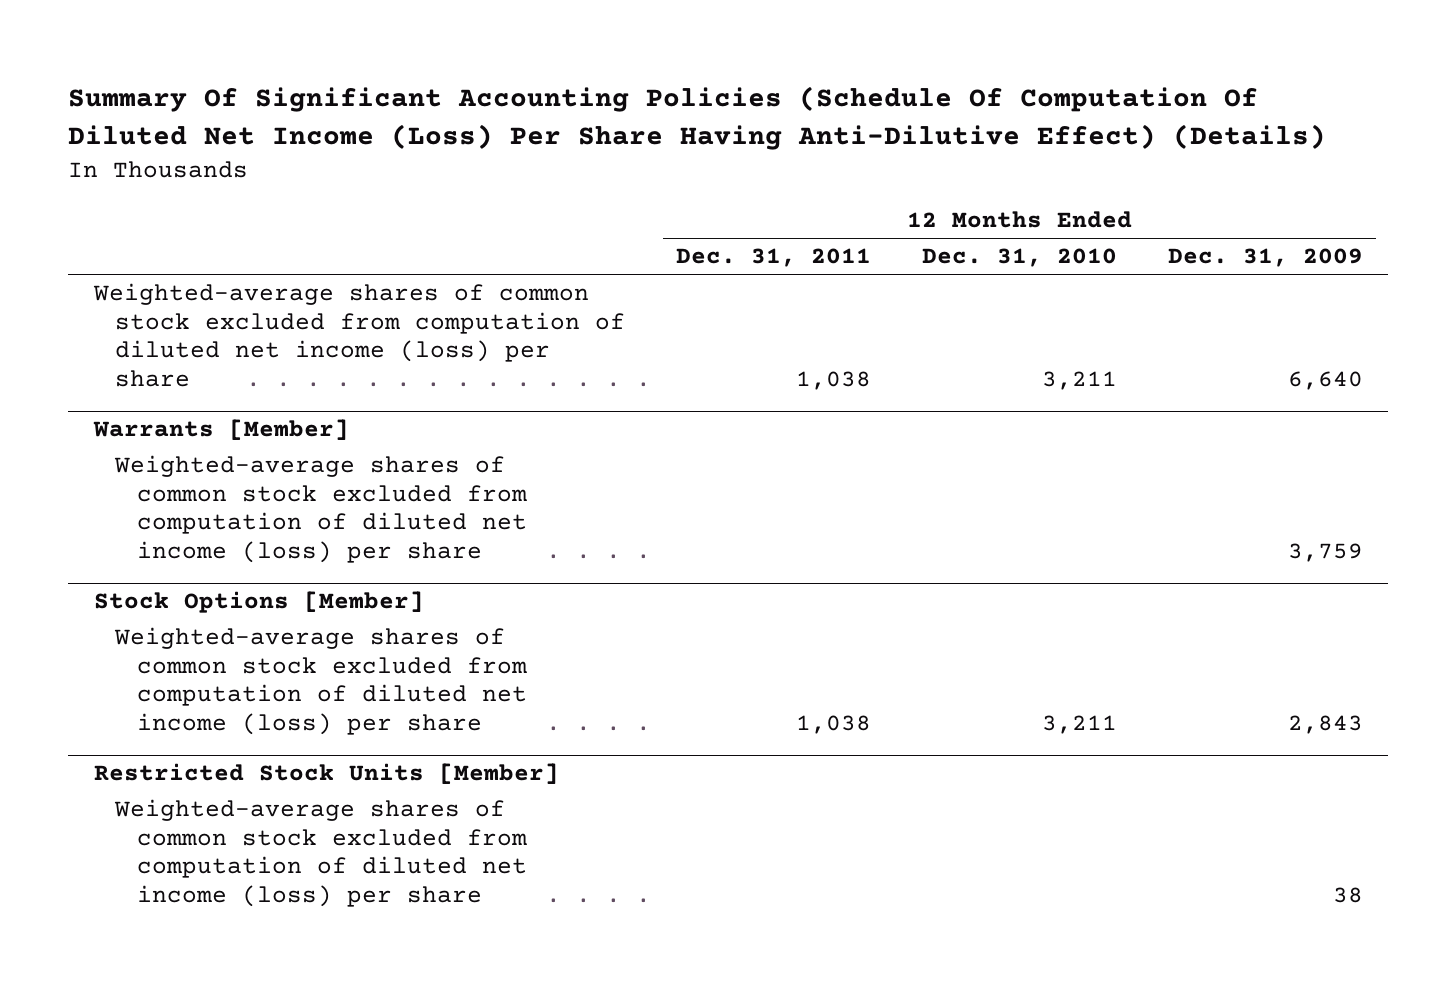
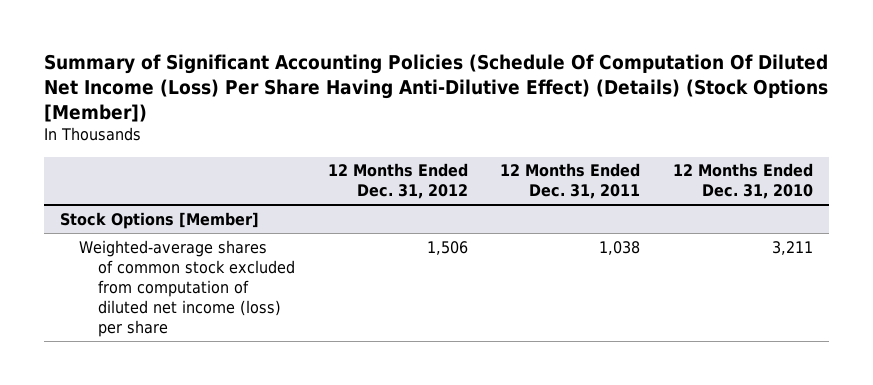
[68,86,1327,151] Summary Of Significant Accounting Policies (Schedule Of Computation Of Diluted Net Income (Loss) Per Share Having Anti-Dilutive Effect) (Details) -> [43,53,828,122] Summary of Significant Accounting Policies (Schedule Of Computation Of Diluted Net Income (Loss) Per Share Having Anti-Dilutive Effect) (Details) (Stock Options [Member])
[1167,248,1363,268] Dec. 31, 2009 -> none
none -> [327,163,468,200] 12 Months Ended Dec. 31, 2012
[92,283,626,387] Weighted-average shares of common stock excluded from computation of diluted net income (loss) per share -> none
[92,419,349,441] Warrants [Member] -> none
[114,455,528,563] Weighted-average shares of common stock excluded from computation of diluted net income (loss) per share -> none
[93,763,559,785] Restricted Stock Units [Member] -> none
[114,799,528,907] Weighted-average shares of common stock excluded from computation of diluted net income (loss) per share -> none

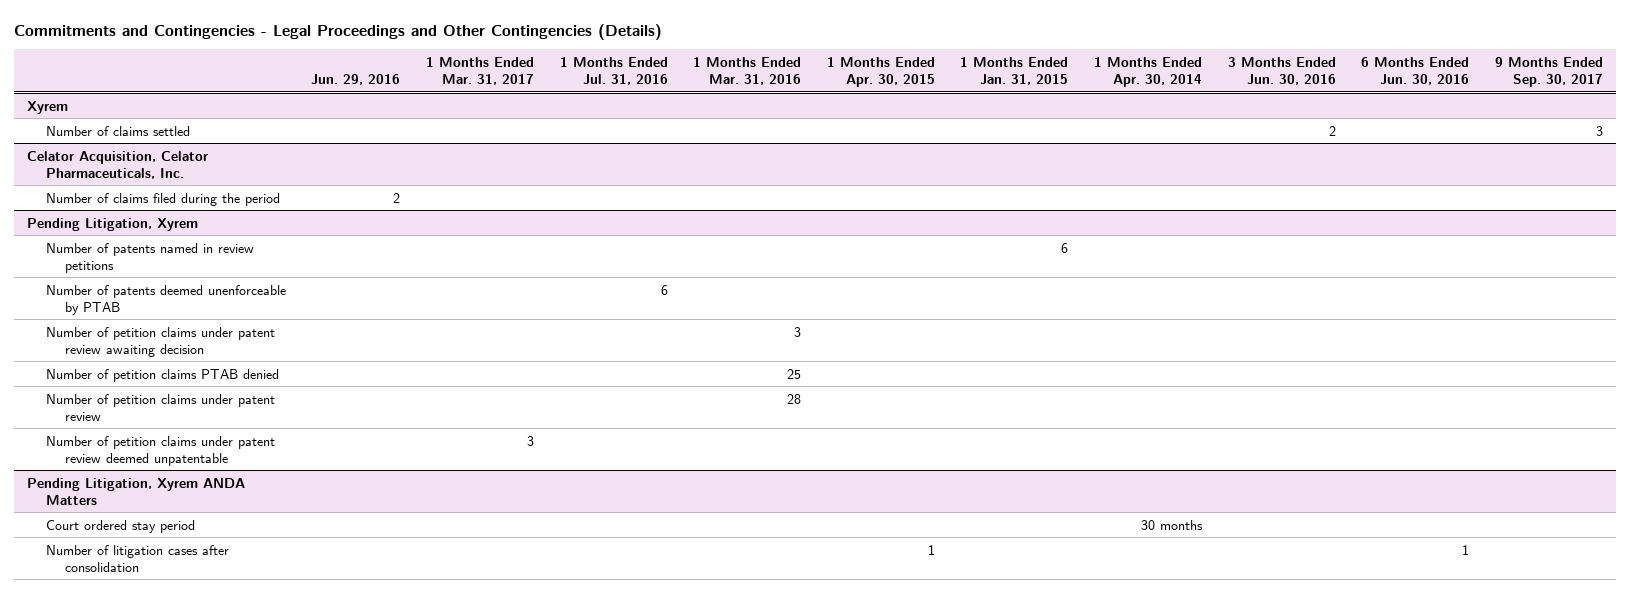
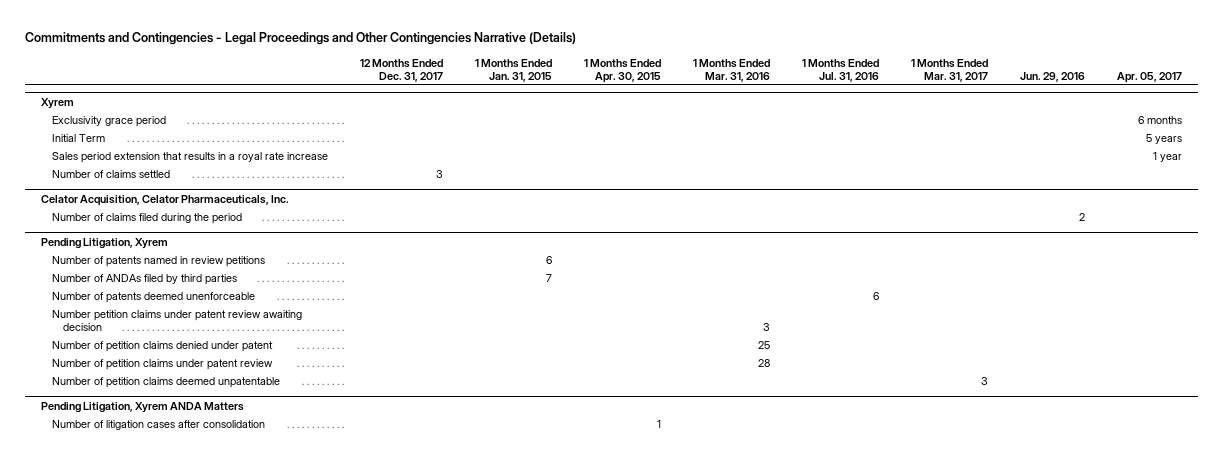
[14,23,663,40] Commitments and Contingencies - Legal Proceedings and Other Contingencies (Details) -> [25,32,577,46] Commitments and Contingencies - Legal Proceedings and Other Contingencies Narrative (Details)
[1094,57,1203,88] 1 Months Ended Apr. 30, 2014 -> none
[1227,57,1336,86] 3 Months Ended Jun. 30, 2016 -> none
[1361,57,1470,86] 6 Months Ended Jun. 30, 2016 -> none
[1494,57,1603,88] 9 Months Ended Sep. 30, 2017 -> none
none -> [360,58,444,82] 12 Months Ended Dec. 31, 2017
none -> [1116,71,1182,83] Apr. 05, 2017
none -> [52,116,167,128] Exclusivity grace period
none -> [52,134,106,143] Initial Term
none -> [52,152,329,164] Sales period extension that results in a royal rate increase
none -> [52,274,238,286] Number of ANDAs filed by third parties
[45,284,286,315] Number of patents deemed unenforceable by PTAB -> [52,292,256,304] Number of patents deemed unenforceable
[45,326,275,357] Number of petition claims under patent review awaiting decision -> [52,310,303,332] Number petition claims under patent review awaiting decision
[45,368,279,382] Number of petition claims PTAB denied -> [52,341,274,353] Number of petition claims denied under patent
[45,435,275,466] Number of petition claims under patent review deemed unpatentable -> [52,377,281,389] Number of petition claims deemed unpatentable
[45,519,195,533] Court ordered stay period -> none

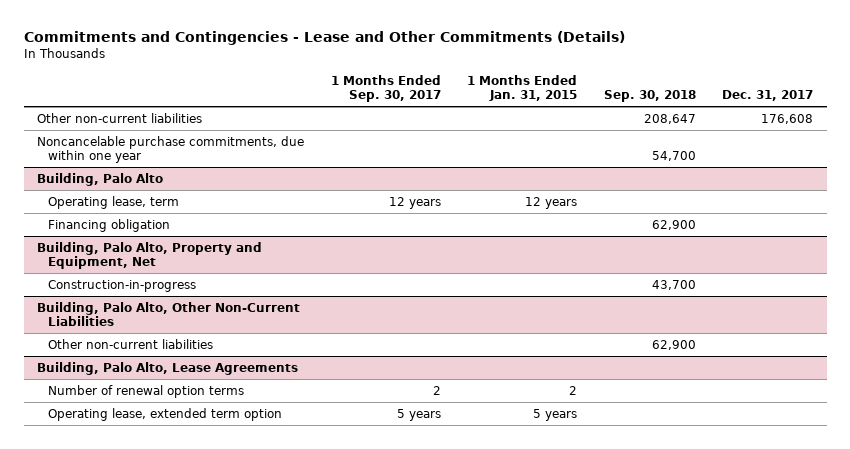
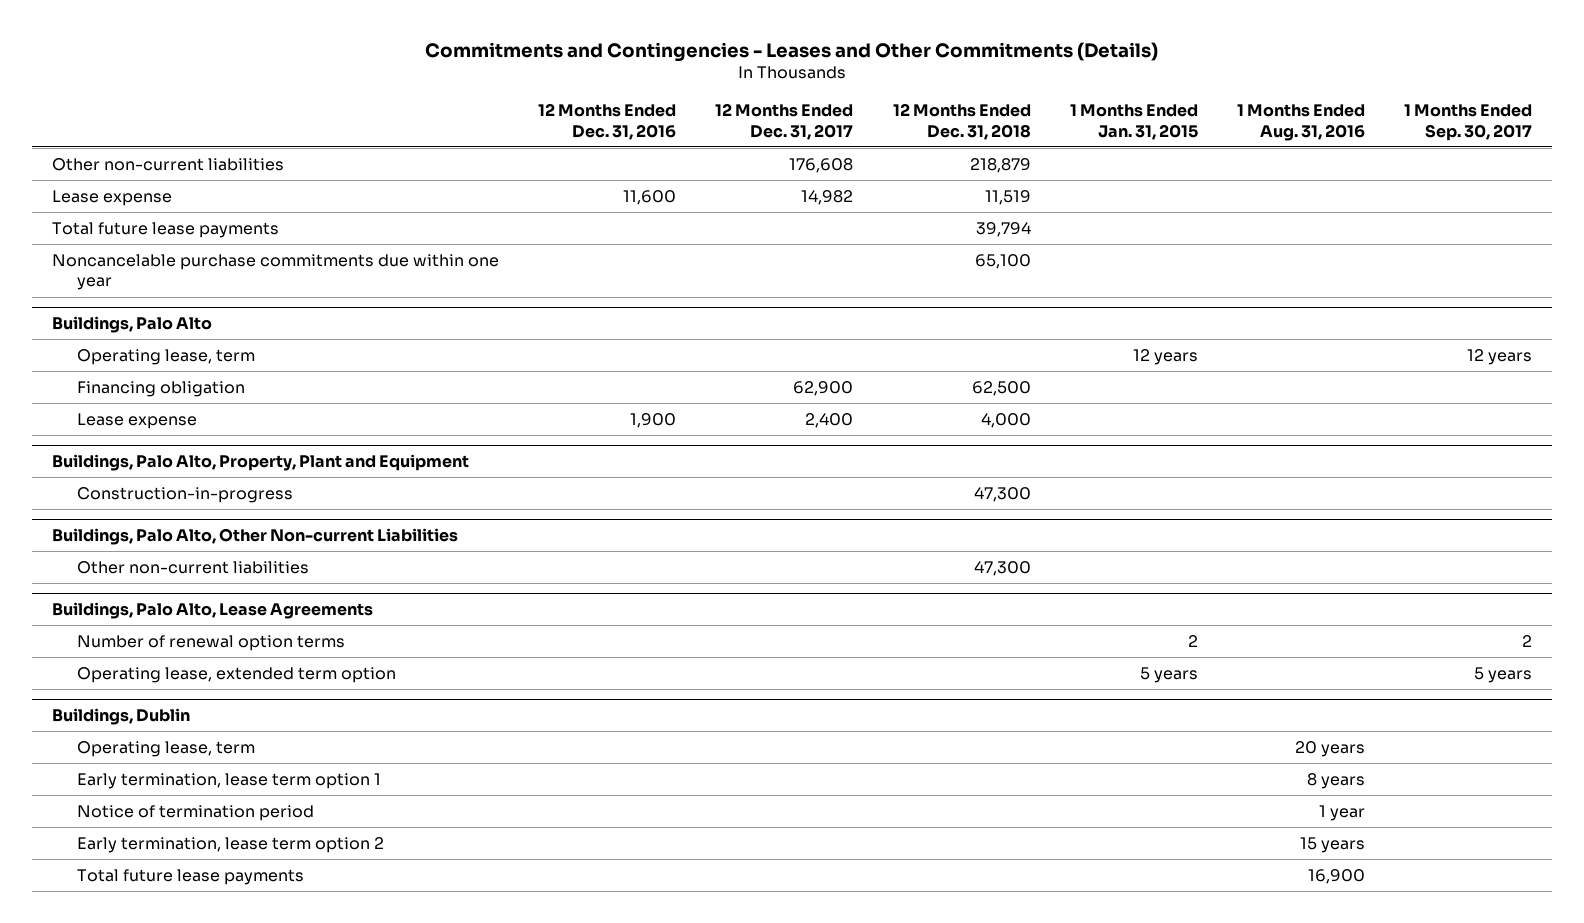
[23,30,625,45] Commitments and Contingencies - Lease and Other Commitments (Details) -> [425,41,1159,62] Commitments and Contingencies - Leases and Other Commitments (Details)
[603,89,696,102] Sep. 30, 2018 -> none
[722,89,814,101] Dec. 31, 2017 -> none
none -> [538,103,677,140] 12 Months Ended Dec. 31, 2016
none -> [715,103,854,140] 12 Months Ended Dec. 31, 2017
none -> [892,103,1031,140] 12 Months Ended Dec. 31, 2018
none -> [1237,104,1366,141] 1 Months Ended Aug. 31, 2016
none -> [51,189,172,206] Lease expense
none -> [51,221,279,238] Total future lease payments
[37,135,305,163] Noncancelable purchase commitments, due within one year -> [51,253,499,291] Noncancelable purchase commitments due within one year
[37,172,164,186] Building, Palo Alto -> [51,316,212,334] Buildings, Palo Alto
none -> [77,412,198,429] Lease expense
[37,241,263,269] Building, Palo Alto, Property and Equipment, Net -> [51,454,469,472] Buildings, Palo Alto, Property, Plant and Equipment
[37,301,301,326] Building, Palo Alto, Other Non-Current Liabilities -> [51,528,458,546] Buildings, Palo Alto, Other Non-current Liabilities
[37,361,299,375] Building, Palo Alto, Lease Agreements -> [51,602,373,620] Buildings, Palo Alto, Lease Agreements
none -> [51,708,190,726] Buildings, Dublin
none -> [77,740,256,757] Operating lease, term
none -> [77,772,382,789] Early termination, lease term option 1
none -> [77,804,315,821] Notice of termination period
none -> [77,836,385,853] Early termination, lease term option 2
none -> [77,868,305,885] Total future lease payments

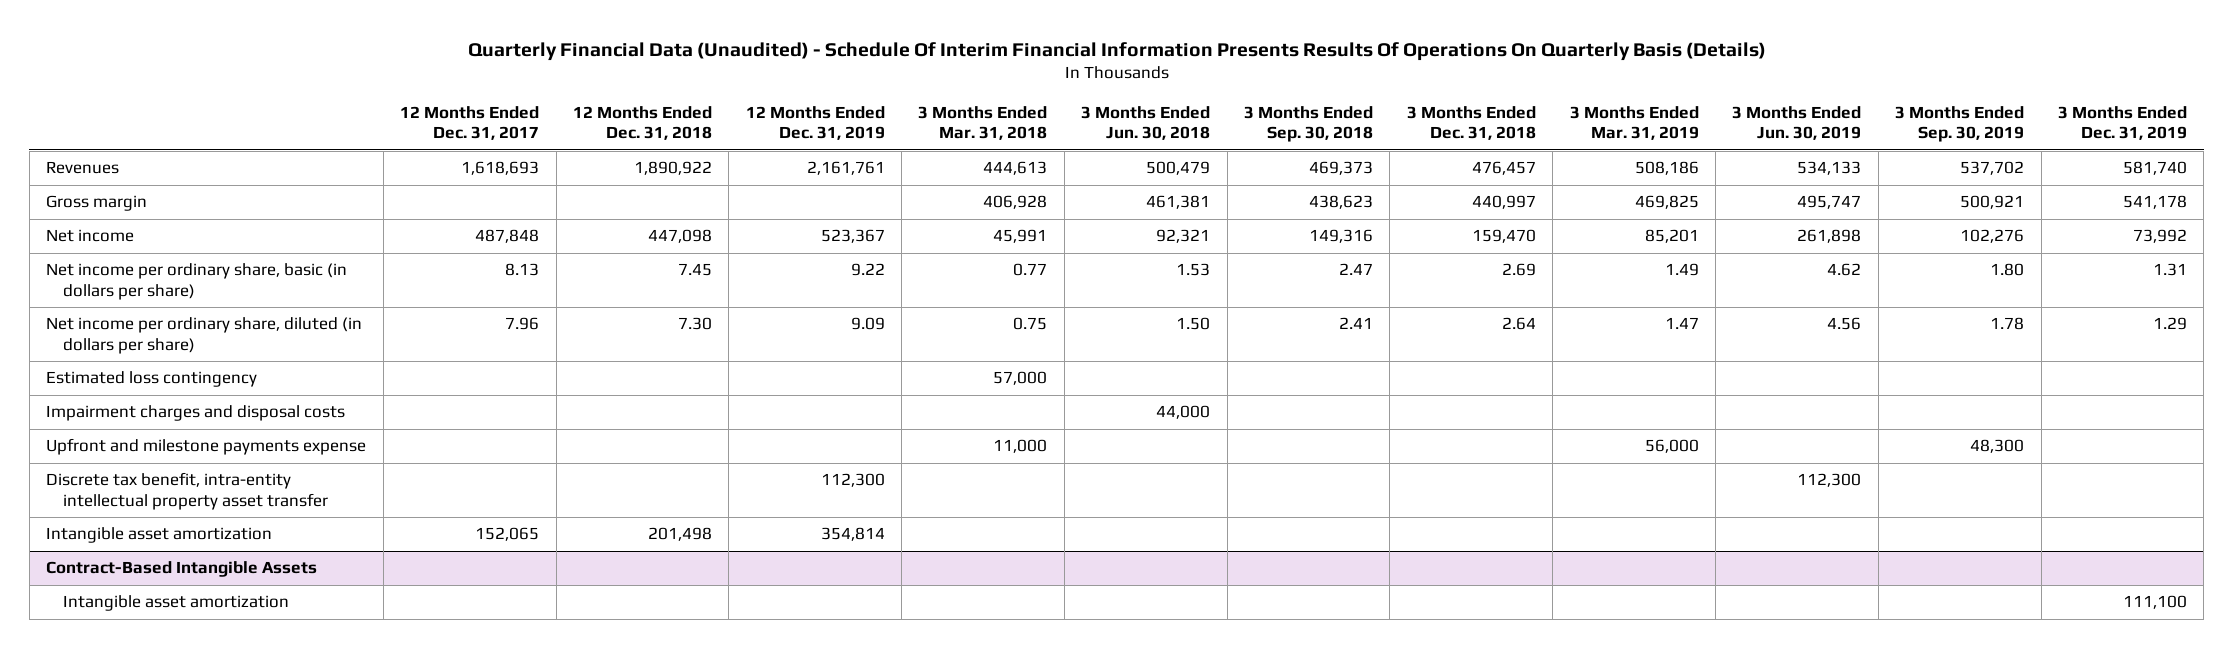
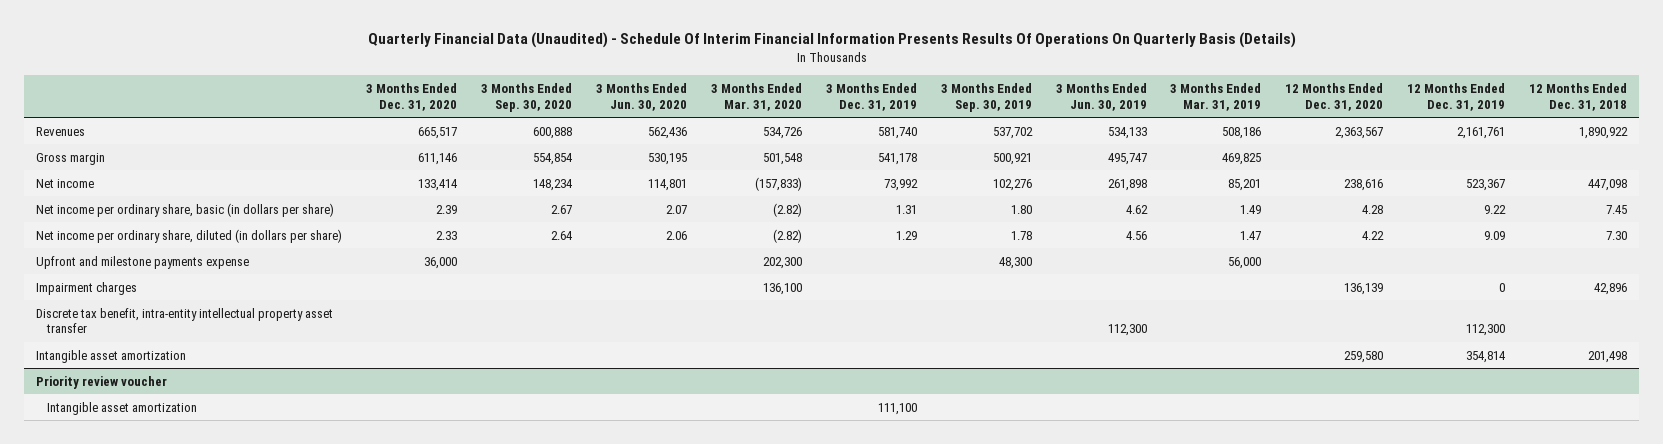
[400,105,540,141] 12 Months Ended Dec. 31, 2017 -> none
[918,105,1048,141] 3 Months Ended Mar. 31, 2018 -> none
[1081,105,1211,141] 3 Months Ended Jun. 30, 2018 -> none
[1244,105,1374,143] 3 Months Ended Sep. 30, 2018 -> none
[1406,105,1536,141] 3 Months Ended Dec. 31, 2018 -> none
none -> [365,83,457,111] 3 Months Ended Dec. 31, 2020
none -> [480,83,572,112] 3 Months Ended Sep. 30, 2020
none -> [595,83,687,111] 3 Months Ended Jun. 30, 2020
none -> [710,83,802,111] 3 Months Ended Mar. 31, 2020
none -> [1285,83,1384,111] 12 Months Ended Dec. 31, 2020
[46,371,258,388] Estimated loss contingency -> none
[46,405,346,422] Impairment charges and disposal costs -> none
none -> [35,281,137,295] Impairment charges
[46,561,318,578] Contract-Based Intangible Assets -> [35,375,167,389] Priority review voucher

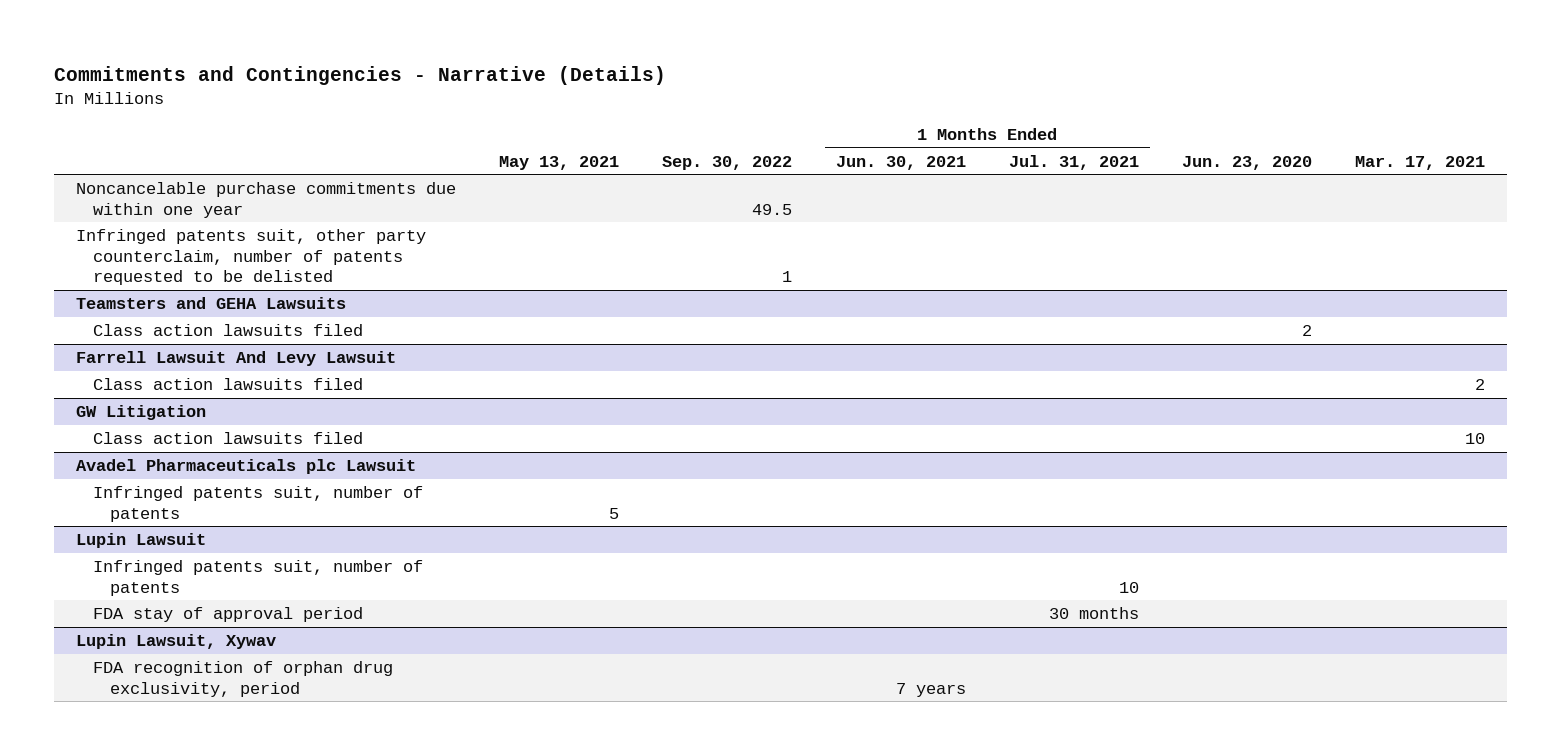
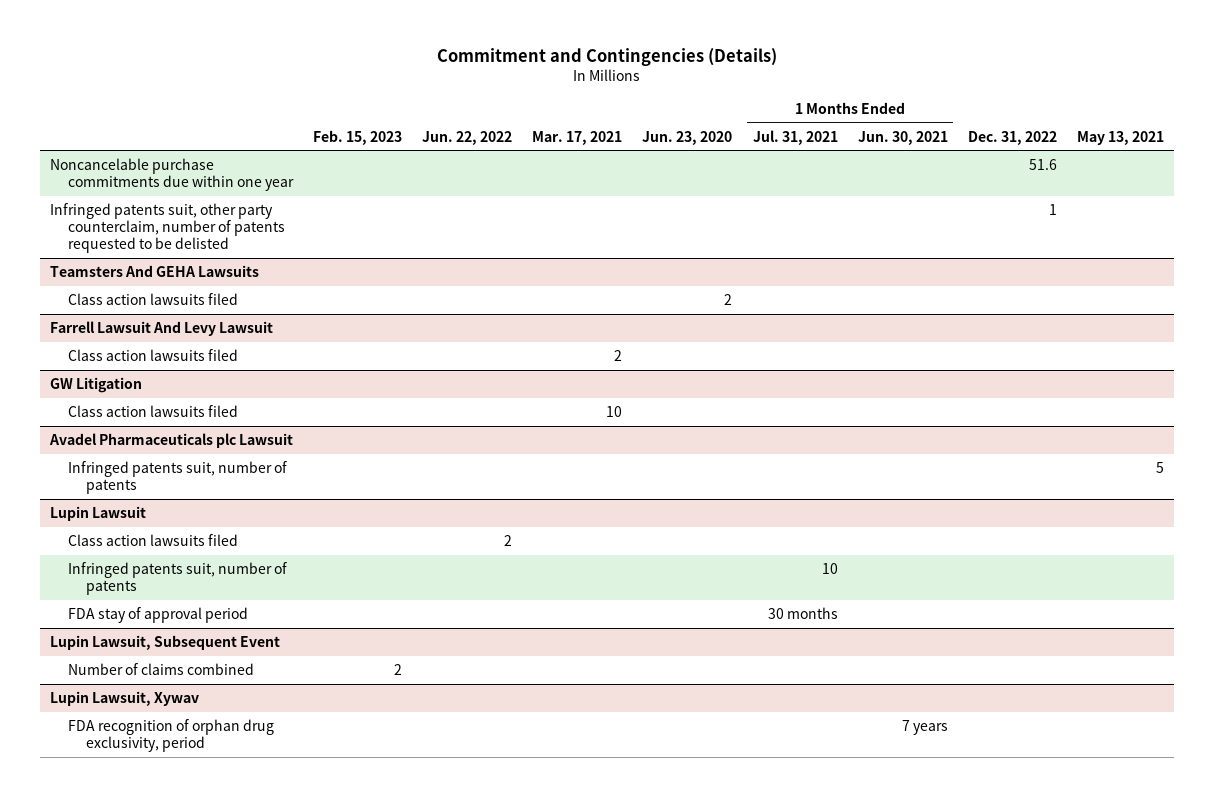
[54,65,667,85] Commitments and Contingencies - Narrative (Details) -> [436,47,777,66] Commitment and Contingencies (Details)
[662,155,793,170] Sep. 30, 2022 -> none
none -> [313,129,403,145] Feb. 15, 2023
none -> [422,130,513,145] Jun. 22, 2022
none -> [967,130,1057,145] Dec. 31, 2022
[75,297,346,310] Teamsters and GEHA Lawsuits -> [49,264,259,277] Teamsters And GEHA Lawsuits
none -> [67,533,238,546] Class action lawsuits filed
none -> [49,634,280,650] Lupin Lawsuit, Subsequent Event
none -> [67,662,254,675] Number of claims combined

